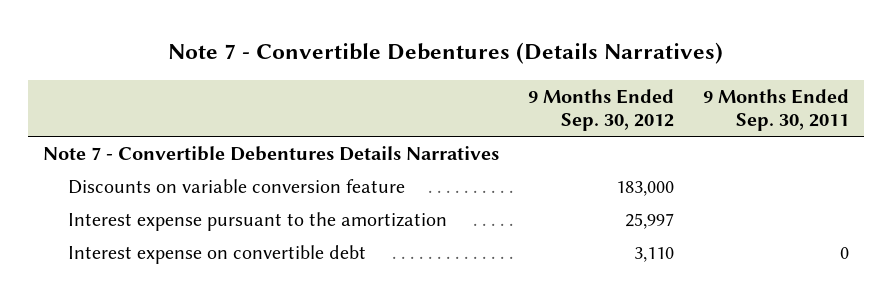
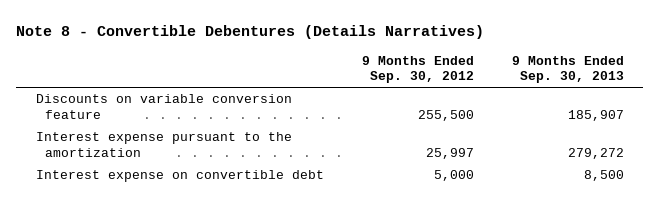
[168,42,724,65] Note 7 - Convertible Debentures (Details Narratives) -> [16,25,485,40] Note 8 - Convertible Debentures (Details Narratives)
[703,88,850,132] 9 Months Ended Sep. 30, 2011 -> none
none -> [511,55,624,84] 9 Months Ended Sep. 30, 2013
[42,146,499,162] Note 7 - Convertible Debentures Details Narratives -> none
[616,181,675,197] 183,000 -> [417,110,474,122] 255,500
[634,247,675,263] 3,110 -> [433,170,474,182] 5,000

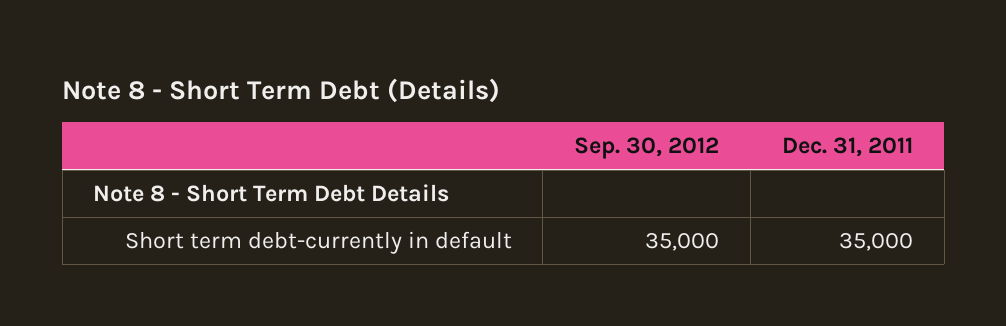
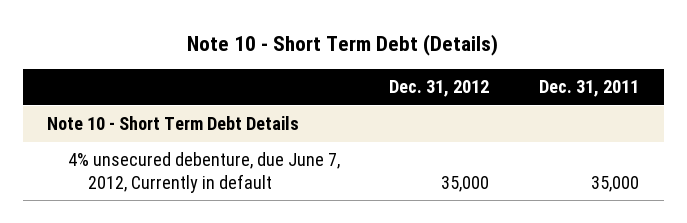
[62,77,501,103] Note 8 - Short Term Debt (Details) -> [187,33,499,56] Note 10 - Short Term Debt (Details)
[574,137,720,160] Sep. 30, 2012 -> none
none -> [389,80,490,98] Dec. 31, 2012
[93,183,450,202] Note 8 - Short Term Debt Details -> [47,116,300,131] Note 10 - Short Term Debt Details
[124,230,512,254] Short term debt-currently in default -> [67,152,340,193] 4% unsecured debenture, due June 7, 2012, Currently in default

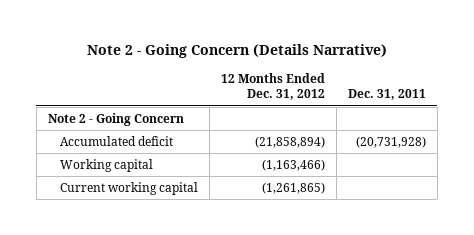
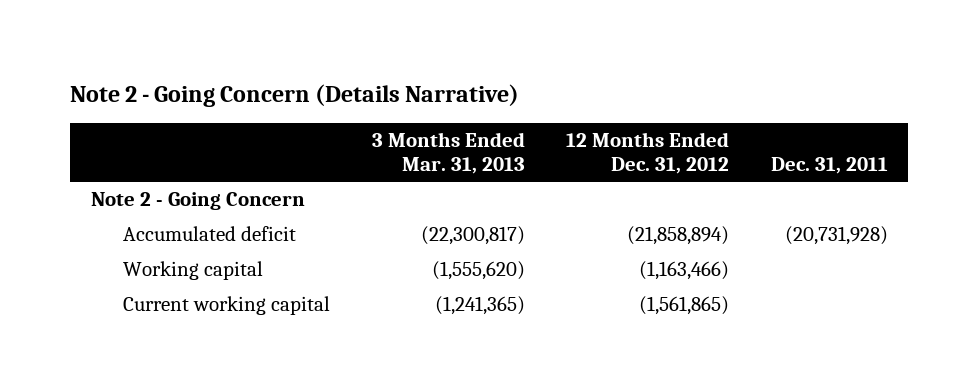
none -> [371,131,525,174] 3 Months Ended Mar. 31, 2013
[261,181,325,194] (1,261,865) -> [639,296,730,316] (1,561,865)

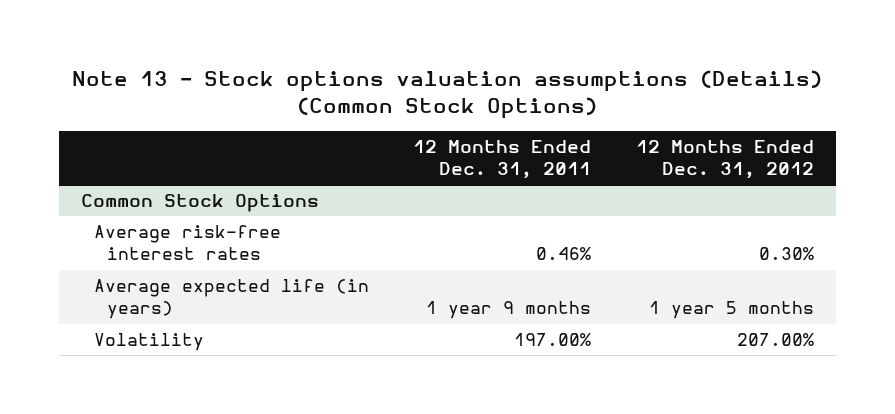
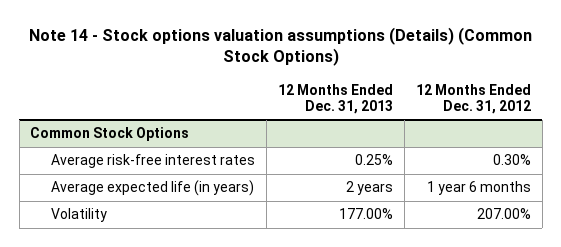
[72,70,823,120] Note 13 - Stock options valuation assumptions (Details) (Common Stock Options) -> [28,26,532,67] Note 14 - Stock options valuation assumptions (Details) (Common Stock Options)
[413,140,592,180] 12 Months Ended Dec. 31, 2011 -> none
none -> [277,83,393,114] 12 Months Ended Dec. 31, 2013
[648,301,814,320] 1 year 5 months -> [426,181,531,196] 1 year 6 months

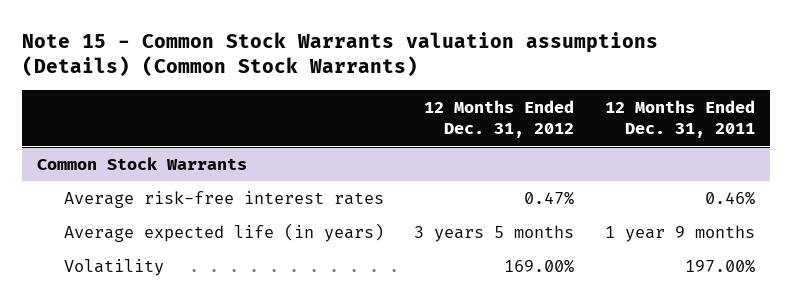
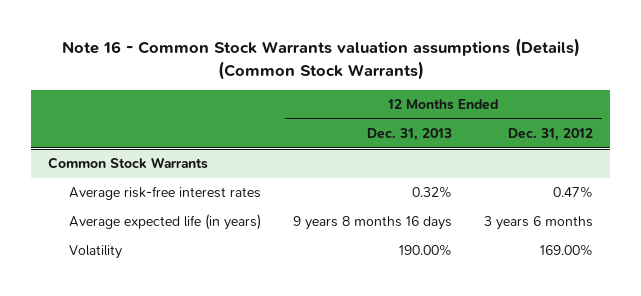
[22,31,659,78] Note 15 - Common Stock Warrants valuation assumptions (Details) (Common Stock Warrants) -> [61,38,580,80] Note 16 - Common Stock Warrants valuation assumptions (Details) (Common Stock Warrants)
[604,99,755,139] 12 Months Ended Dec. 31, 2011 -> none
none -> [367,128,453,142] Dec. 31, 2013
[414,224,575,242] 3 years 5 months -> [484,216,594,231] 3 years 6 months

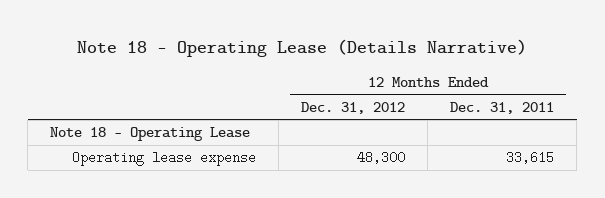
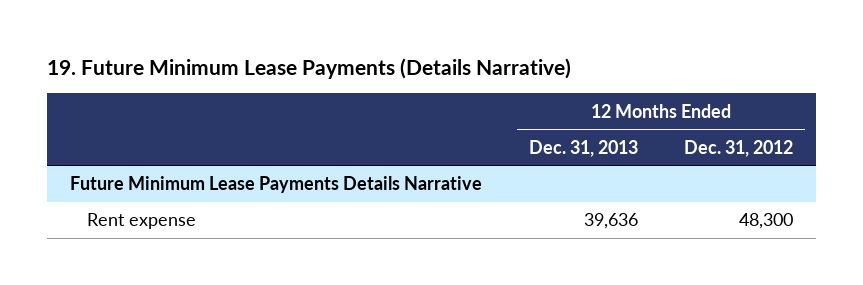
[77,38,528,57] Note 18 - Operating Lease (Details Narrative) -> [47,58,572,80] 19. Future Minimum Lease Payments (Details Narrative)
[450,101,555,114] Dec. 31, 2011 -> none
none -> [528,139,638,157] Dec. 31, 2013
[50,127,251,142] Note 18 - Operating Lease -> none
none -> [70,176,483,194] Future Minimum Lease Payments Details Narrative
[72,151,257,167] Operating lease expense -> [87,213,197,230] Rent expense

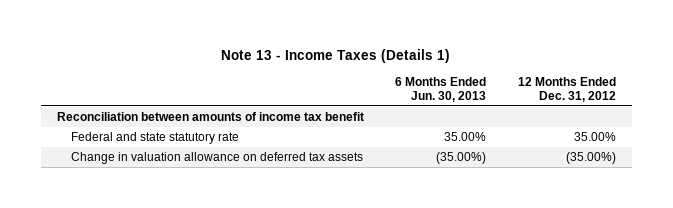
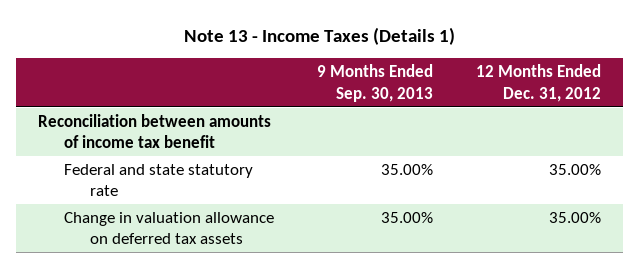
[395,76,487,102] 6 Months Ended Jun. 30, 2013 -> none
none -> [317,64,434,102] 9 Months Ended Sep. 30, 2013
[565,152,616,165] (35.00%) -> [549,211,602,223] 35.00%

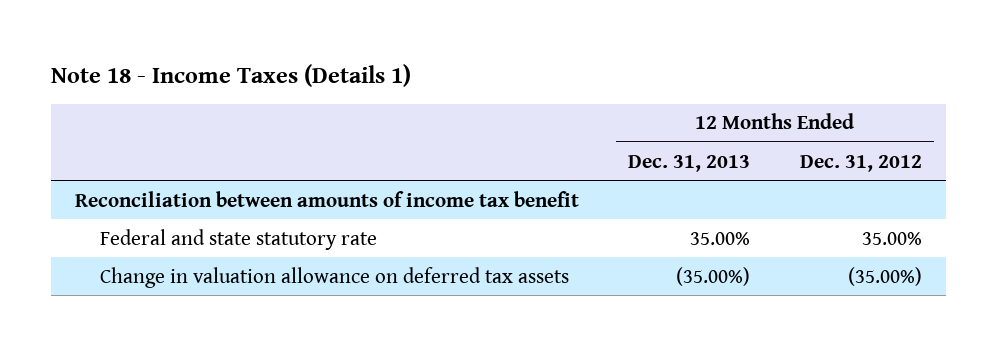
[183,26,455,45] Note 13 - Income Taxes (Details 1) -> [50,63,411,87] Note 18 - Income Taxes (Details 1)
[317,64,434,102] 9 Months Ended Sep. 30, 2013 -> none
none -> [628,154,751,172] Dec. 31, 2013
[549,211,602,223] 35.00% -> [847,266,922,286] (35.00%)

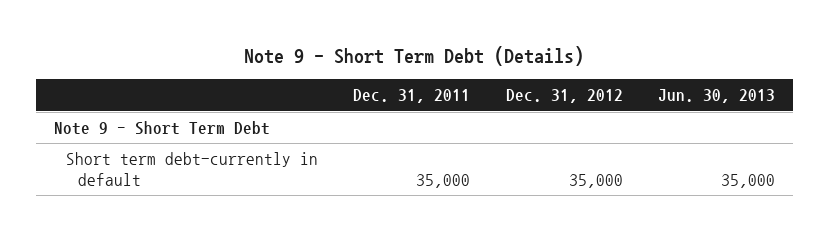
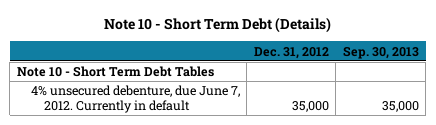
[244,46,585,67] Note 9 - Short Term Debt (Details) -> [103,17,331,34] Note 10 - Short Term Debt (Details)
[353,89,471,104] Dec. 31, 2011 -> none
[658,89,776,104] Jun. 30, 2013 -> none
none -> [342,45,419,59] Sep. 30, 2013
[53,121,270,136] Note 9 - Short Term Debt -> [16,66,214,78] Note 10 - Short Term Debt Tables
[65,152,318,187] Short term debt-currently in default -> [30,85,240,114] 4% unsecured debenture, due June 7, 2012. Currently in default

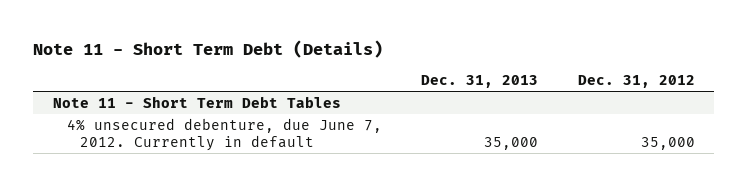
[103,17,331,34] Note 10 - Short Term Debt (Details) -> [32,39,383,58] Note 11 - Short Term Debt (Details)
[342,45,419,59] Sep. 30, 2013 -> none
none -> [421,74,539,88] Dec. 31, 2013
[16,66,214,78] Note 10 - Short Term Debt Tables -> [52,95,341,108] Note 11 - Short Term Debt Tables

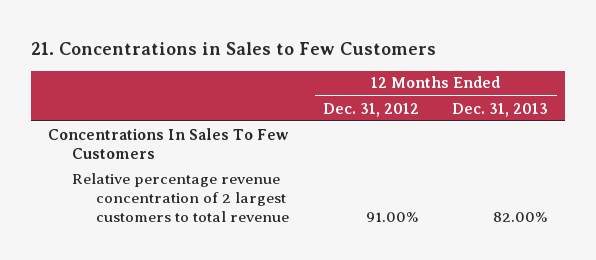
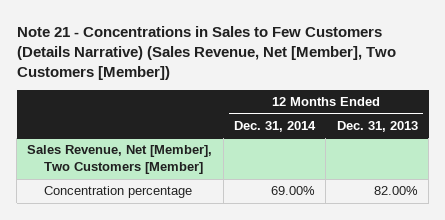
[31,42,437,56] 21. Concentrations in Sales to Few Customers -> [16,25,396,80] Note 21 - Concentrations in Sales to Few Customers (Details Narrative) (Sales Revenue, Net [Member], Two Customers [Member])
[322,102,419,117] Dec. 31, 2012 -> none
none -> [234,120,317,132] Dec. 31, 2014
[47,127,288,159] Concentrations In Sales To Few Customers -> none
none -> [27,145,213,175] Sales Revenue, Net [Member], Two Customers [Member]
[72,172,290,222] Relative percentage revenue concentration of 2 largest customers to total revenue -> [43,186,192,199] Concentration percentage

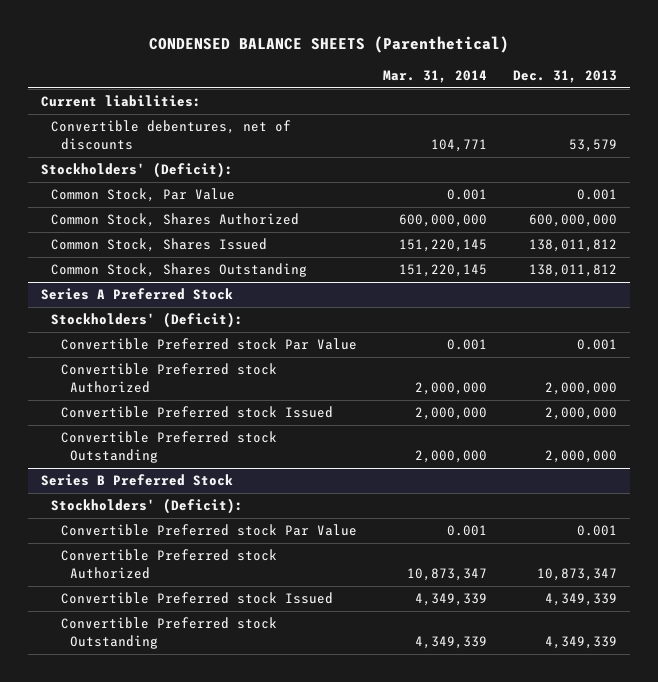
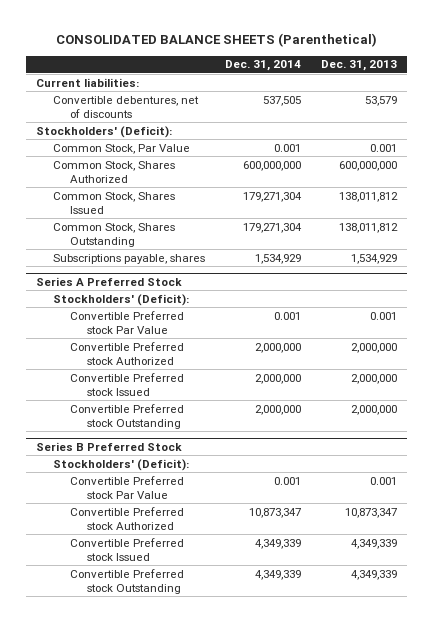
[149,35,510,53] CONDENSED BALANCE SHEETS (Parenthetical) -> [55,32,377,47] CONSOLIDATED BALANCE SHEETS (Parenthetical)
[382,69,487,83] Mar. 31, 2014 -> none
none -> [225,60,302,72] Dec. 31, 2014
none -> [53,253,206,264] Subscriptions payable, shares

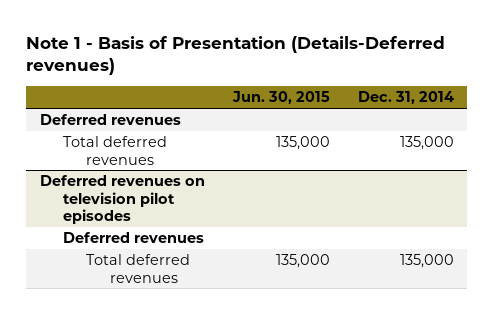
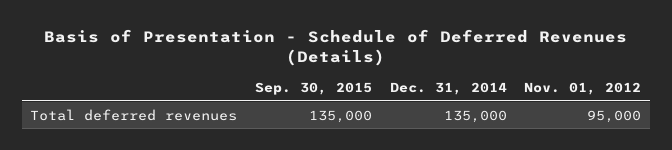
[25,35,445,76] Note 1 - Basis of Presentation (Details-Deferred revenues) -> [43,28,627,66] Basis of Presentation - Schedule of Deferred Revenues (Details)
[231,91,330,105] Jun. 30, 2015 -> none
none -> [254,82,372,96] Sep. 30, 2015
none -> [524,82,642,96] Nov. 01, 2012
[39,114,181,126] Deferred revenues -> none
[39,175,205,225] Deferred revenues on television pilot episodes -> none
[63,232,205,244] Deferred revenues -> none
[86,254,191,283] Total deferred revenues -> none

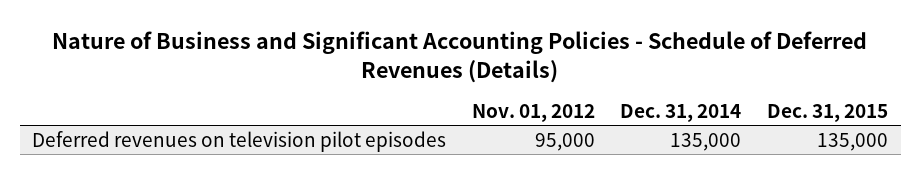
[43,28,627,66] Basis of Presentation - Schedule of Deferred Revenues (Details) -> [52,30,868,84] Nature of Business and Significant Accounting Policies - Schedule of Deferred Revenues (Details)
[254,82,372,96] Sep. 30, 2015 -> none
none -> [767,103,889,122] Dec. 31, 2015
[30,108,238,121] Total deferred revenues -> [32,131,447,153] Deferred revenues on television pilot episodes

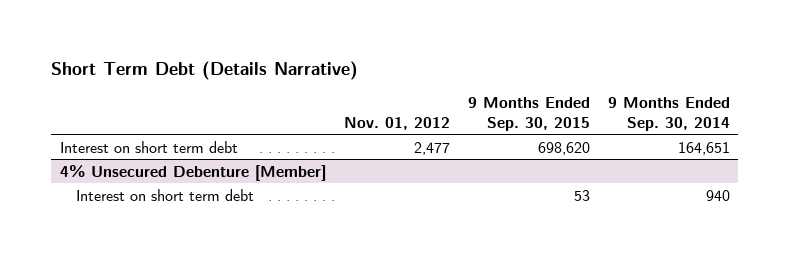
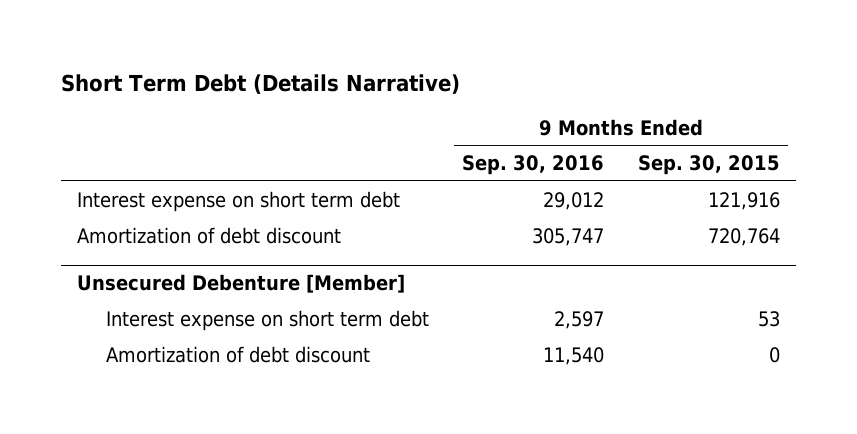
[343,116,450,130] Nov. 01, 2012 -> none
[607,97,730,131] 9 Months Ended Sep. 30, 2014 -> none
none -> [462,155,605,176] Sep. 30, 2016
[60,140,239,153] Interest on short term debt -> [77,190,401,212] Interest expense on short term debt
[537,141,590,155] 698,620 -> [707,191,780,210] 121,916
none -> [77,226,342,244] Amortization of debt discount
[60,164,327,181] 4% Unsecured Debenture [Member] -> [77,274,406,294] Unsecured Debenture [Member]
[75,188,254,201] Interest on short term debt -> [105,309,429,331] Interest expense on short term debt
none -> [105,345,370,363] Amortization of debt discount

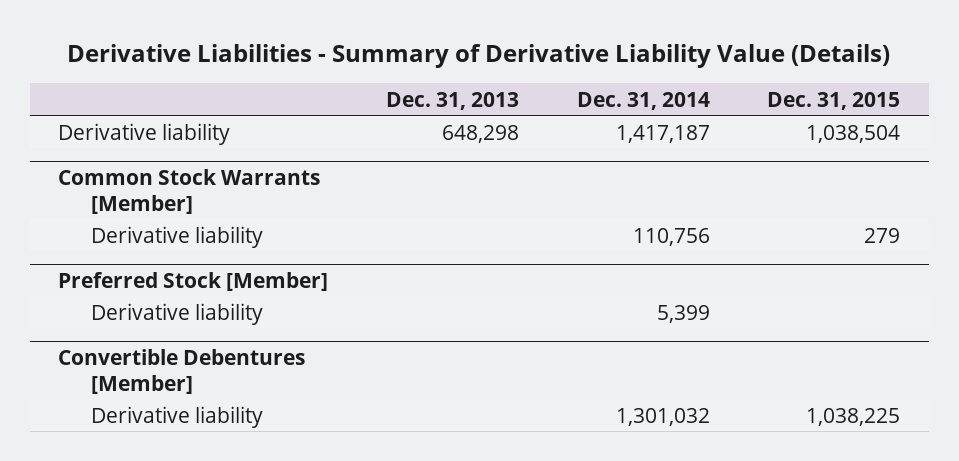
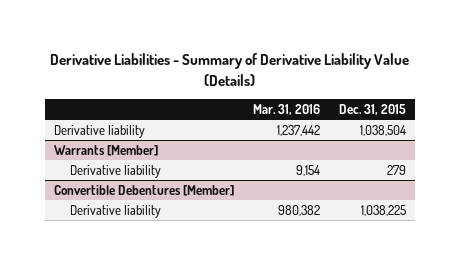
[386,91,520,110] Dec. 31, 2013 -> none
[576,91,710,110] Dec. 31, 2014 -> none
none -> [252,104,320,116] Mar. 31, 2016
[58,168,321,214] Common Stock Warrants [Member] -> [54,144,159,156] Warrants [Member]
[58,271,329,291] Preferred Stock [Member] -> none
[90,302,263,325] Derivative liability -> none

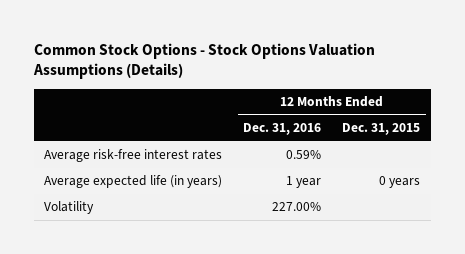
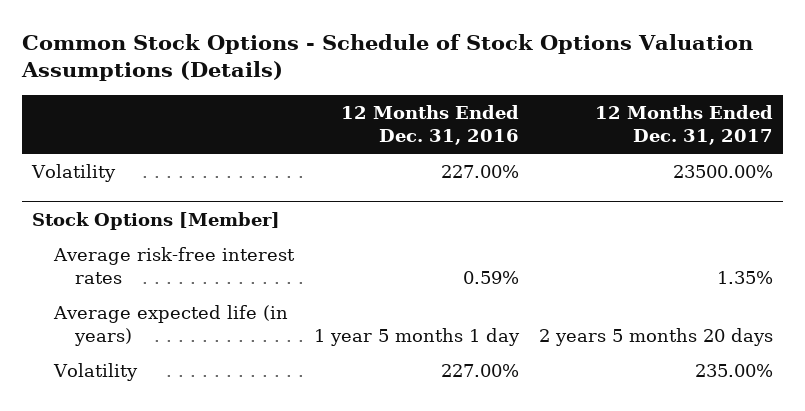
[32,42,375,80] Common Stock Options - Stock Options Valuation Assumptions (Details) -> [21,33,754,82] Common Stock Options - Schedule of Stock Options Valuation Assumptions (Details)
[342,123,421,136] Dec. 31, 2015 -> none
none -> [595,105,774,146] 12 Months Ended Dec. 31, 2017
none -> [31,164,117,183] Volatility
none -> [32,211,281,230] Stock Options [Member]
[286,176,322,189] 1 year -> [313,328,520,347] 1 year 5 months 1 day

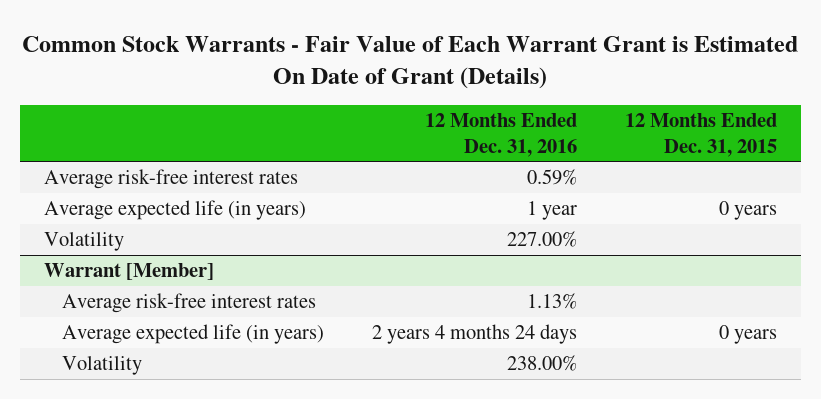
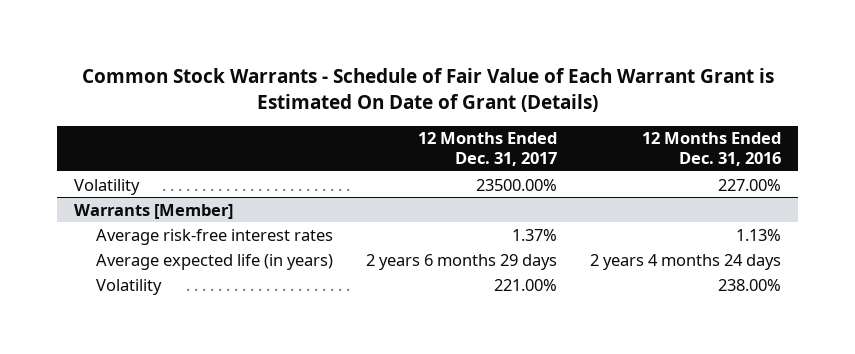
[22,36,799,90] Common Stock Warrants - Fair Value of Each Warrant Grant is Estimated On Date of Grant (Details) -> [81,68,774,113] Common Stock Warrants - Schedule of Fair Value of Each Warrant Grant is Estimated On Date of Grant (Details)
[624,113,777,157] 12 Months Ended Dec. 31, 2015 -> none
none -> [418,132,558,167] 12 Months Ended Dec. 31, 2017
[44,169,299,190] Average risk-free interest rates -> none
[44,200,307,221] Average expected life (in years) -> none
[44,263,215,281] Warrant [Member] -> [73,203,233,219] Warrants [Member]

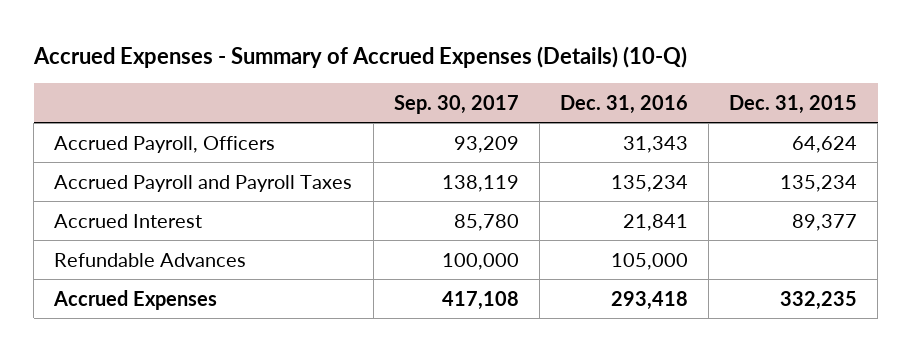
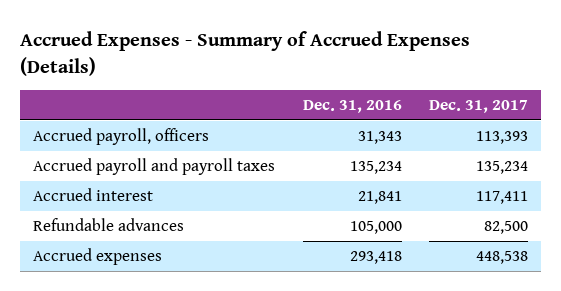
[32,45,687,68] Accrued Expenses - Summary of Accrued Expenses (Details) (10-Q) -> [19,31,470,76] Accrued Expenses - Summary of Accrued Expenses (Details)
[393,94,519,114] Sep. 30, 2017 -> none
[729,94,858,114] Dec. 31, 2015 -> none
none -> [428,100,528,114] Dec. 31, 2017
[54,135,276,153] Accrued Payroll, Officers -> [33,128,210,146] Accrued payroll, officers
[54,174,353,192] Accrued Payroll and Payroll Taxes -> [33,158,276,176] Accrued payroll and payroll taxes
[54,213,203,228] Accrued Interest -> [33,188,154,202] Accrued interest
[54,252,247,267] Refundable Advances -> [33,218,185,232] Refundable advances
[53,289,218,310] Accrued Expenses -> [33,248,163,266] Accrued expenses

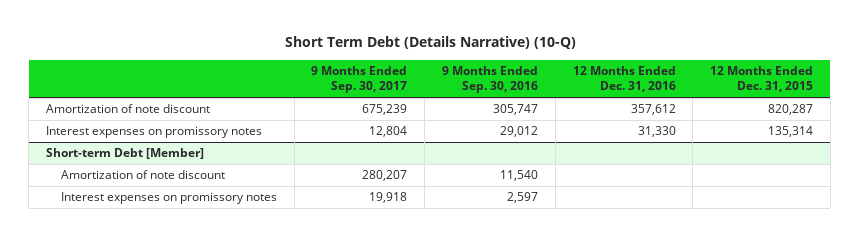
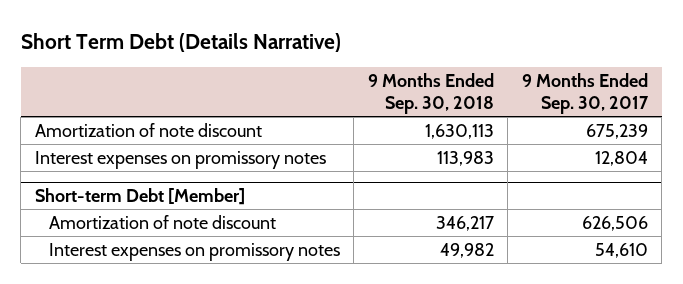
[284,36,576,50] Short Term Debt (Details Narrative) (10-Q) -> [20,33,341,53] Short Term Debt (Details Narrative)
[441,66,538,94] 9 Months Ended Sep. 30, 2016 -> none
[572,66,676,93] 12 Months Ended Dec. 31, 2016 -> none
[710,66,814,93] 12 Months Ended Dec. 31, 2015 -> none
none -> [367,73,494,115] 9 Months Ended Sep. 30, 2018
[362,170,408,182] 280,207 -> [581,215,648,231] 626,506
[369,192,408,204] 19,918 -> [594,242,648,258] 54,610

